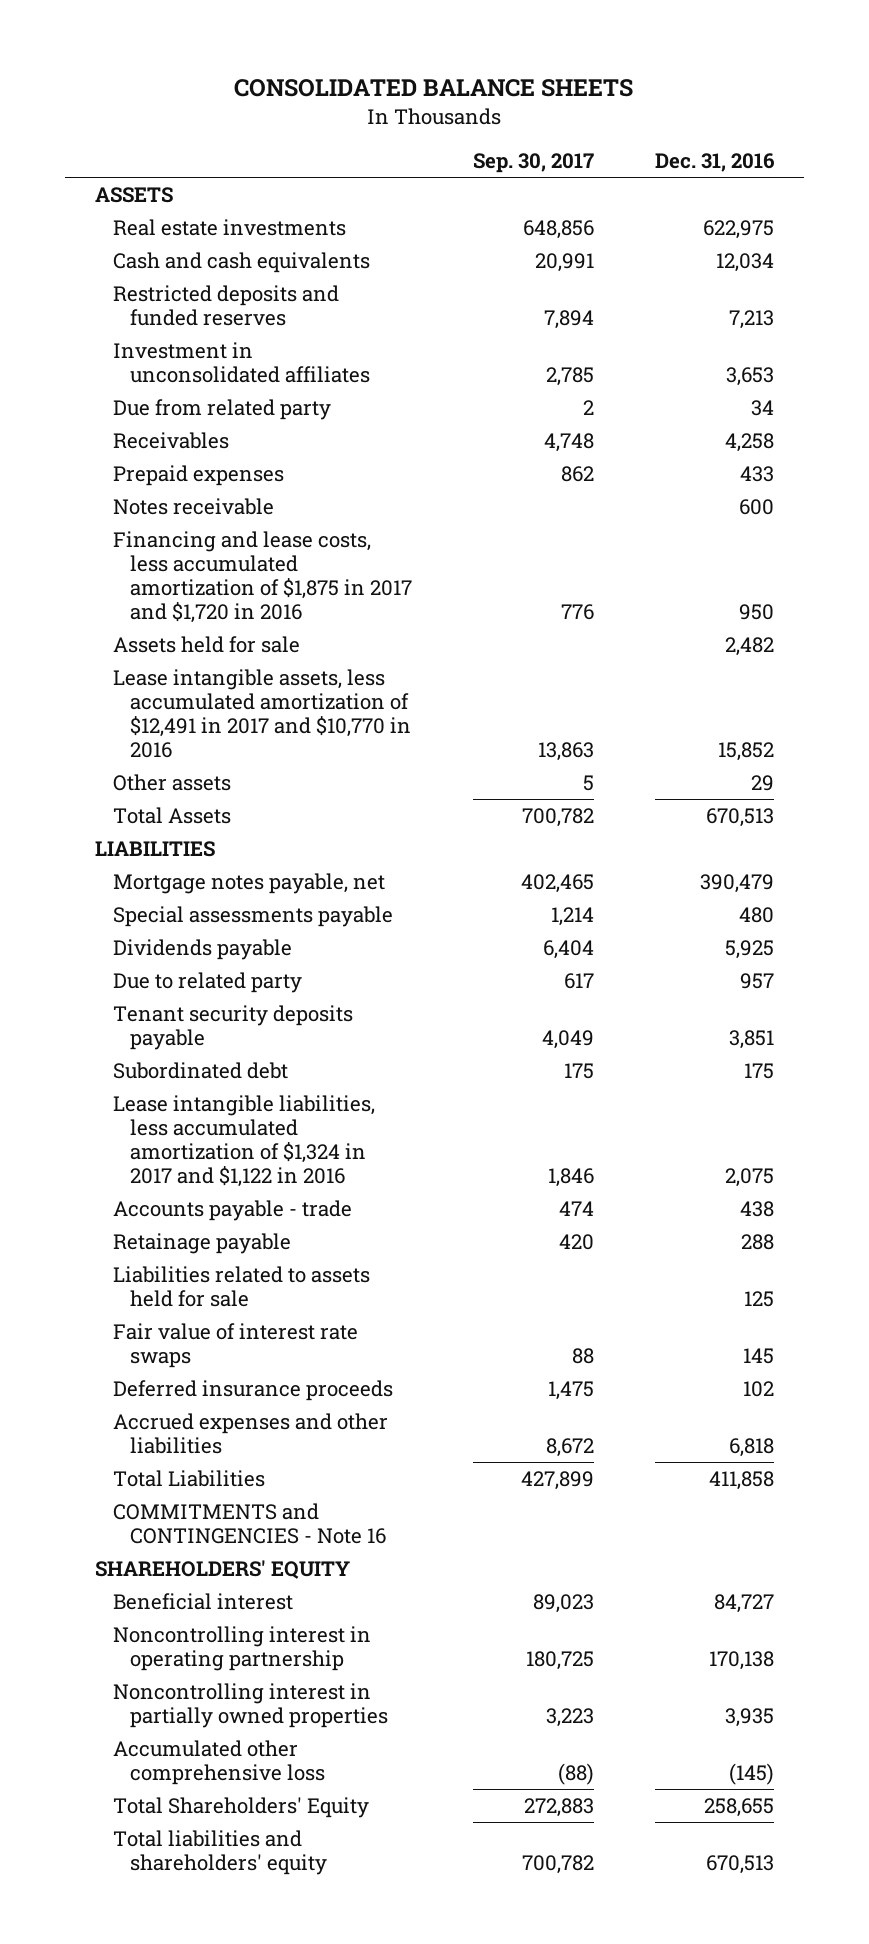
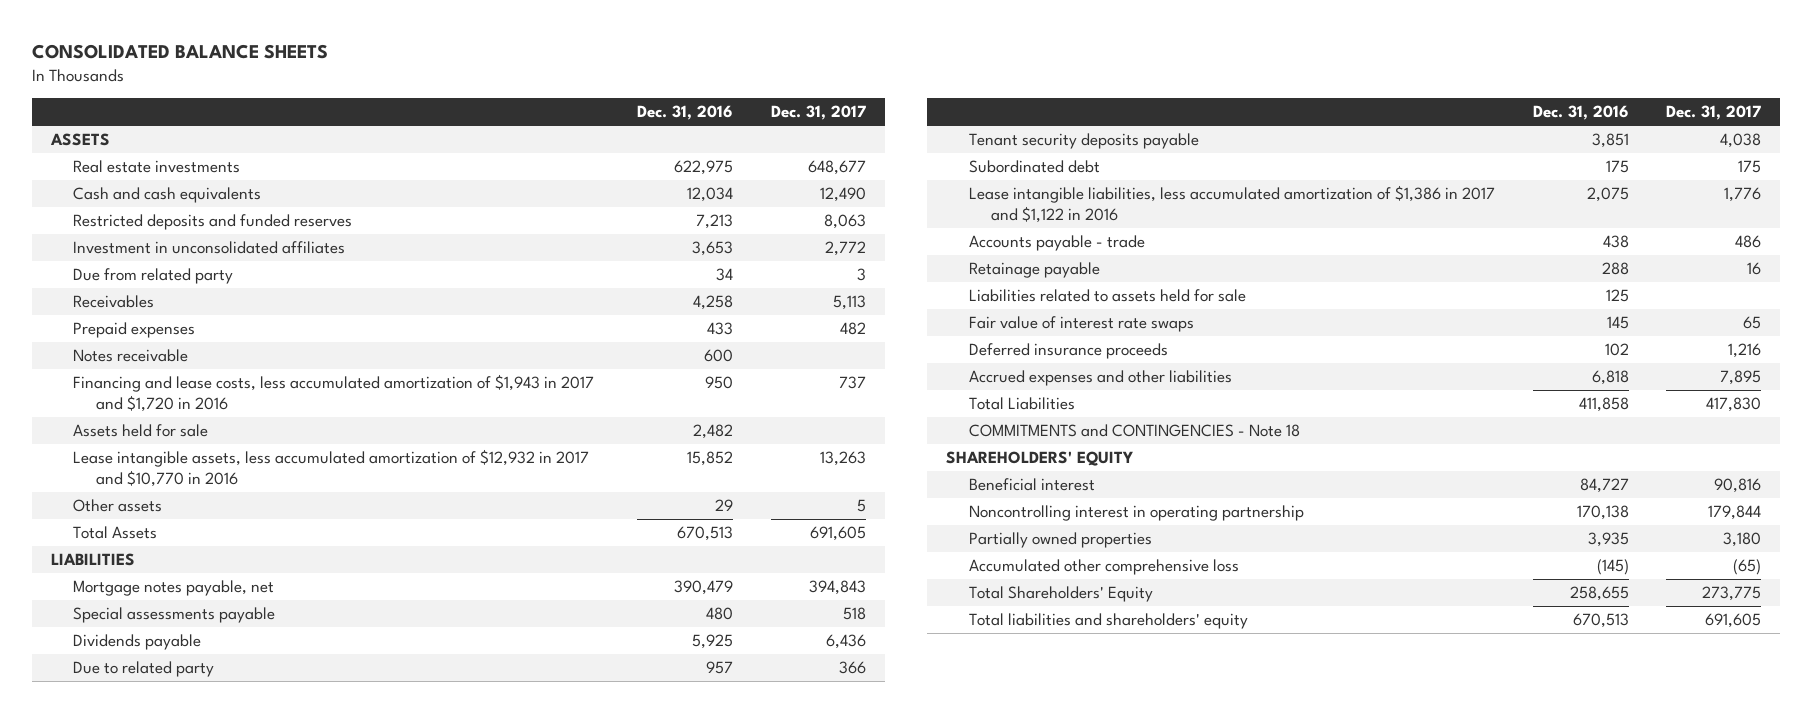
[472,153,594,174] Sep. 30, 2017 -> none
none -> [771,105,867,121] Dec. 31, 2017
[112,530,412,623] Financing and lease costs, less accumulated amortization of $1,875 in 2017 and $1,720 in 2016 -> [73,374,595,413] Financing and lease costs, less accumulated amortization of $1,943 in 2017 and $1,720 in 2016
[112,668,411,758] Lease intangible assets, less accumulated amortization of $12,491 in 2017 and $10,770 in 2016 -> [73,449,590,488] Lease intangible assets, less accumulated amortization of $12,932 in 2017 and $10,770 in 2016
[112,1094,375,1187] Lease intangible liabilities, less accumulated amortization of $1,324 in 2017 and $1,122 in 2016 -> [968,185,1495,224] Lease intangible liabilities, less accumulated amortization of $1,386 in 2017 and $1,122 in 2016
[112,1502,386,1544] COMMITMENTS and CONTINGENCIES - Note 16 -> [968,424,1300,438] COMMITMENTS and CONTINGENCIES - Note 18
[112,1682,388,1728] Noncontrolling interest in partially owned properties -> [968,532,1152,549] Partially owned properties

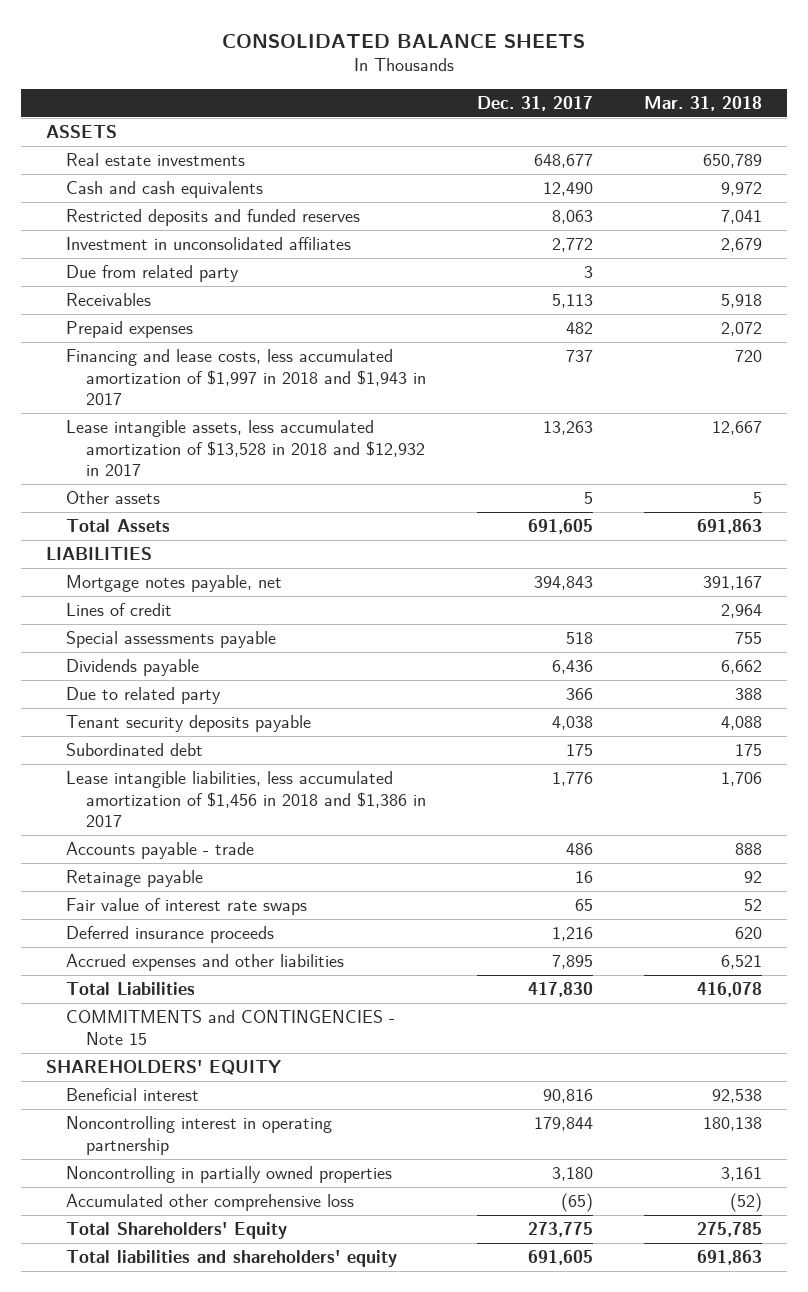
[637,105,734,121] Dec. 31, 2016 -> none
none -> [643,95,762,111] Mar. 31, 2018
[73,349,189,363] Notes receivable -> none
[73,424,209,438] Assets held for sale -> none
[73,374,595,413] Financing and lease costs, less accumulated amortization of $1,943 in 2017 and $1,720 in 2016 -> [66,349,427,406] Financing and lease costs, less accumulated amortization of $1,997 in 2018 and $1,943 in 2017
[73,449,590,488] Lease intangible assets, less accumulated amortization of $12,932 in 2017 and $10,770 in 2016 -> [66,420,426,477] Lease intangible assets, less accumulated amortization of $13,528 in 2018 and $12,932 in 2017
none -> [66,603,173,617] Lines of credit
[968,185,1495,224] Lease intangible liabilities, less accumulated amortization of $1,386 in 2017 and $1,122 in 2016 -> [66,771,427,828] Lease intangible liabilities, less accumulated amortization of $1,456 in 2018 and $1,386 in 2017
[968,289,1246,303] Liabilities related to assets held for sale -> none
[968,424,1300,438] COMMITMENTS and CONTINGENCIES - Note 18 -> [66,1010,396,1045] COMMITMENTS and CONTINGENCIES - Note 15
[968,532,1152,549] Partially owned properties -> [66,1166,393,1184] Noncontrolling in partially owned properties

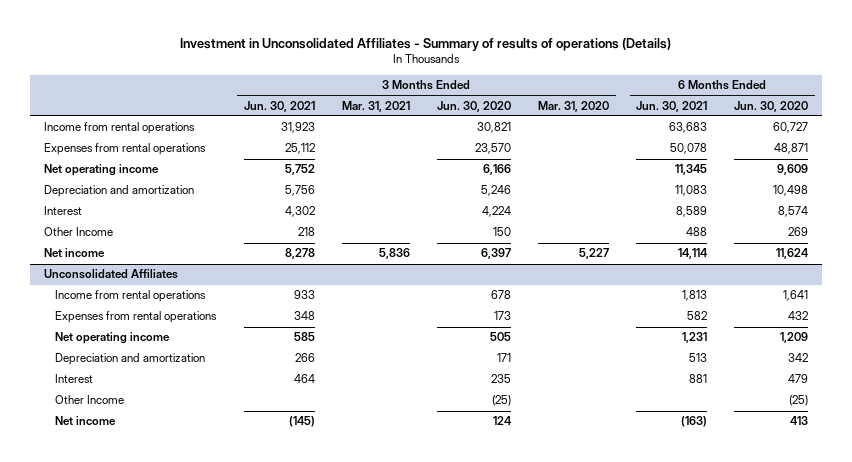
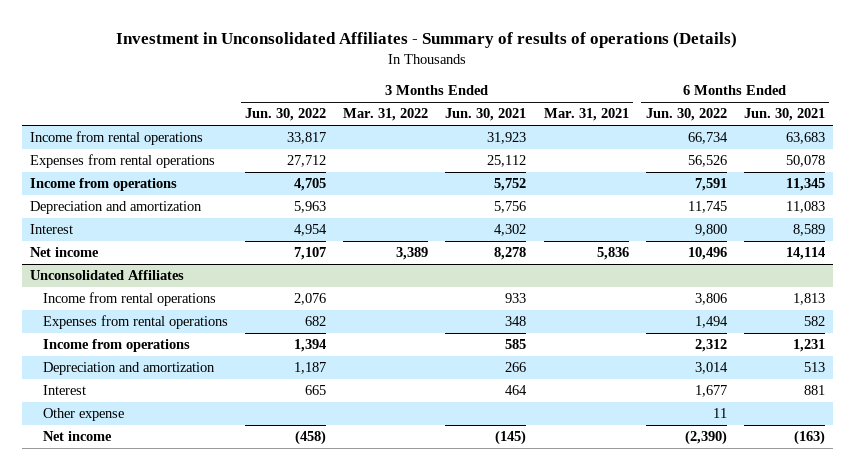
[436,100,511,112] Jun. 30, 2020 -> none
[538,100,610,112] Mar. 31, 2020 -> none
[734,100,809,112] Jun. 30, 2020 -> none
none -> [245,108,327,122] Jun. 30, 2022
none -> [343,108,429,122] Mar. 31, 2022
none -> [645,108,727,122] Jun. 30, 2022
[43,164,159,177] Net operating income -> [30,178,178,192] Income from operations
[43,227,113,237] Other Income -> none
[55,332,171,345] Net operating income -> [42,339,190,353] Income from operations
[55,395,125,405] Other Income -> none
none -> [42,408,124,422] Other expense

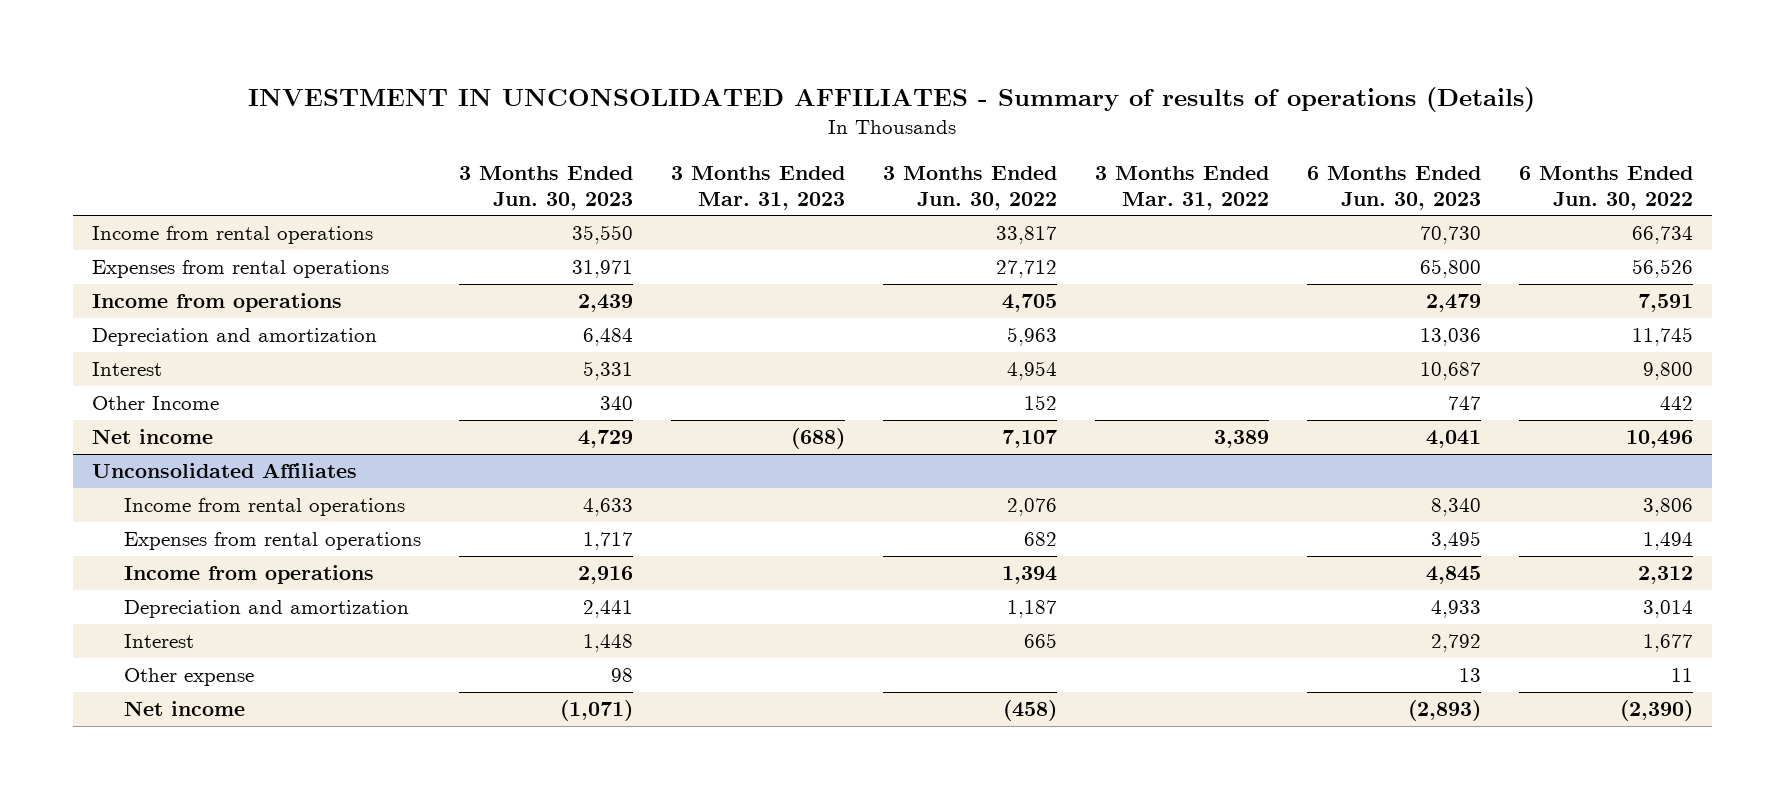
[116,32,738,49] Investment in Unconsolidated Affiliates - Summary of results of operations (Details) -> [248,86,1536,112] INVESTMENT IN UNCONSOLIDATED AFFILIATES - Summary of results of operations (Details)
[445,108,527,122] Jun. 30, 2021 -> none
[543,108,629,122] Mar. 31, 2021 -> none
[743,108,825,122] Jun. 30, 2021 -> none
none -> [458,165,633,210] 3 Months Ended Jun. 30, 2023
none -> [670,165,845,210] 3 Months Ended Mar. 31, 2023
none -> [1306,165,1481,210] 6 Months Ended Jun. 30, 2023
none -> [91,396,219,411] Other Income

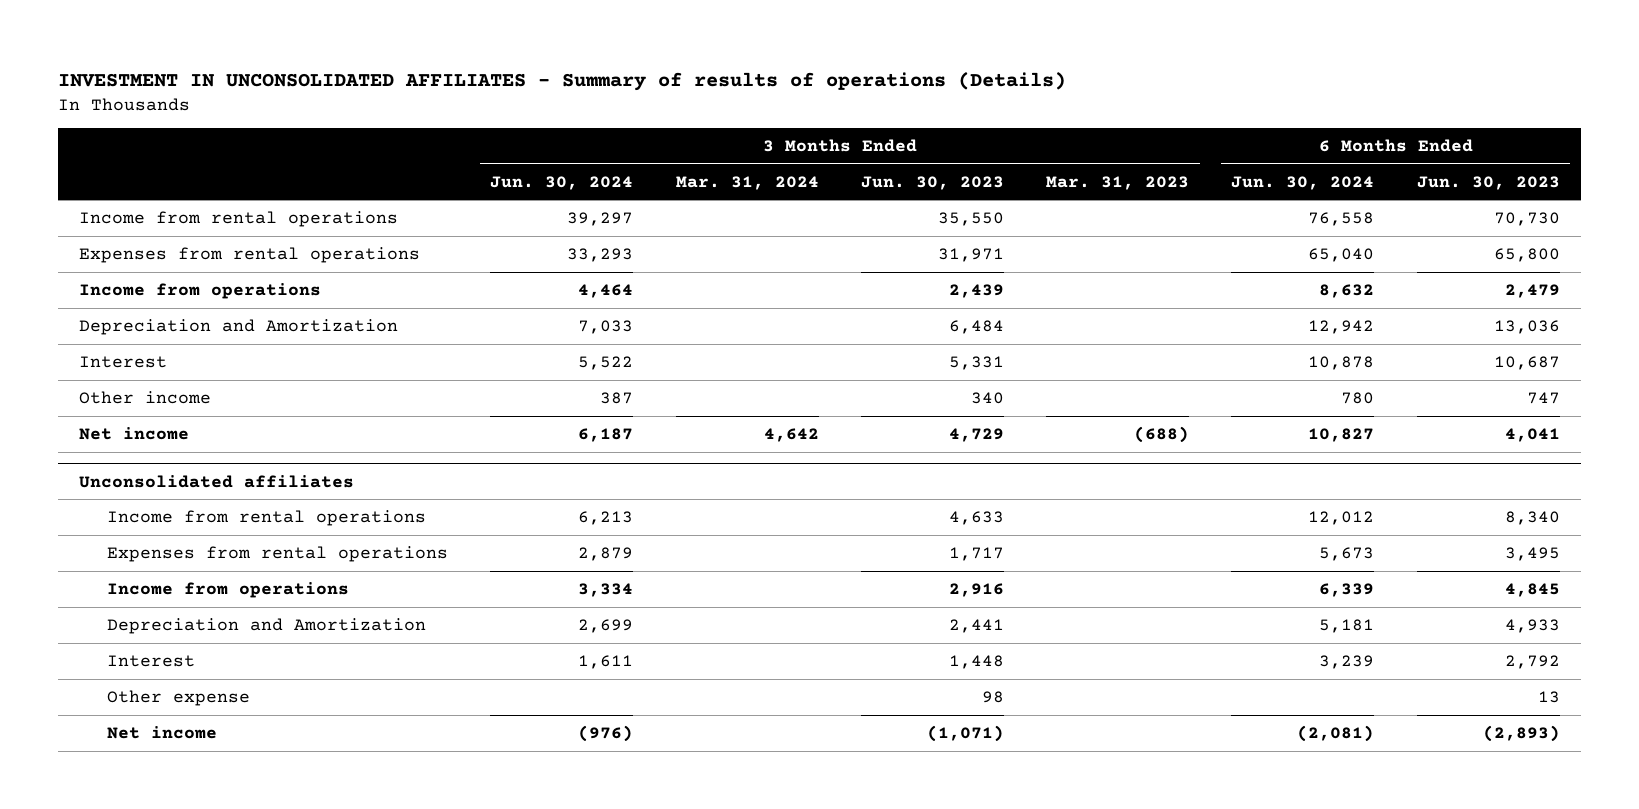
[882,165,1057,210] 3 Months Ended Jun. 30, 2022 -> none
[1094,165,1269,210] 3 Months Ended Mar. 31, 2022 -> none
[1518,165,1693,210] 6 Months Ended Jun. 30, 2022 -> none
none -> [490,175,634,190] Jun. 30, 2024
none -> [675,175,819,190] Mar. 31, 2024
none -> [1231,175,1375,190] Jun. 30, 2024
[91,328,377,347] Depreciation and amortization -> [79,319,399,336] Depreciation and Amortization
[91,396,219,411] Other Income -> [79,391,212,405] Other income
[91,463,357,479] Unconsolidated Affiliates -> [79,474,355,488] Unconsolidated affiliates
[124,600,410,619] Depreciation and amortization -> [106,618,426,635] Depreciation and Amortization

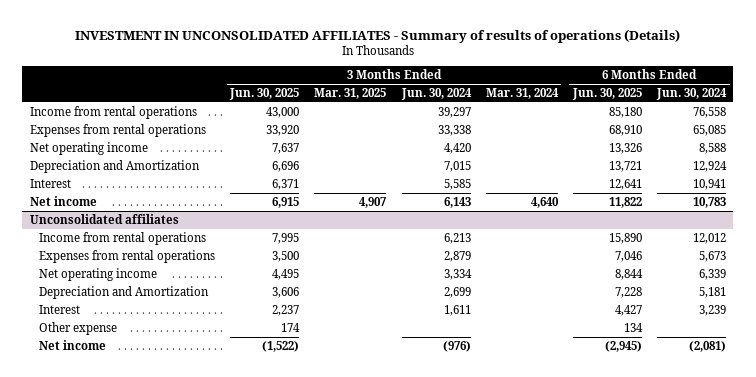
[860,175,1004,190] Jun. 30, 2023 -> none
[1046,175,1190,190] Mar. 31, 2023 -> none
[1416,175,1560,190] Jun. 30, 2023 -> none
none -> [229,88,300,101] Jun. 30, 2025
none -> [314,88,387,100] Mar. 31, 2025
none -> [571,88,642,101] Jun. 30, 2025
[79,391,212,405] Other income -> none
[567,248,634,263] 33,293 -> [437,124,471,136] 33,338
[1308,248,1375,263] 65,040 -> [692,124,726,136] 65,085
[79,283,322,300] Income from operations -> [29,141,148,155] Net operating income
[578,284,634,299] 4,464 -> [443,142,471,154] 4,420
[1319,284,1375,299] 8,632 -> [698,142,726,154] 8,588
[578,320,634,335] 7,033 -> [443,160,471,172] 7,015
[1308,320,1375,335] 12,942 -> [692,160,727,172] 12,924
[578,356,634,371] 5,522 -> [443,178,471,190] 5,585
[1308,356,1375,371] 10,878 -> [692,178,726,190] 10,941
[578,428,634,443] 6,187 -> [443,196,471,208] 6,143
[763,428,819,443] 4,642 -> [530,196,559,208] 4,640
[1308,428,1375,443] 10,827 -> [692,196,726,208] 10,783
[106,582,349,599] Income from operations -> [39,267,158,281] Net operating income

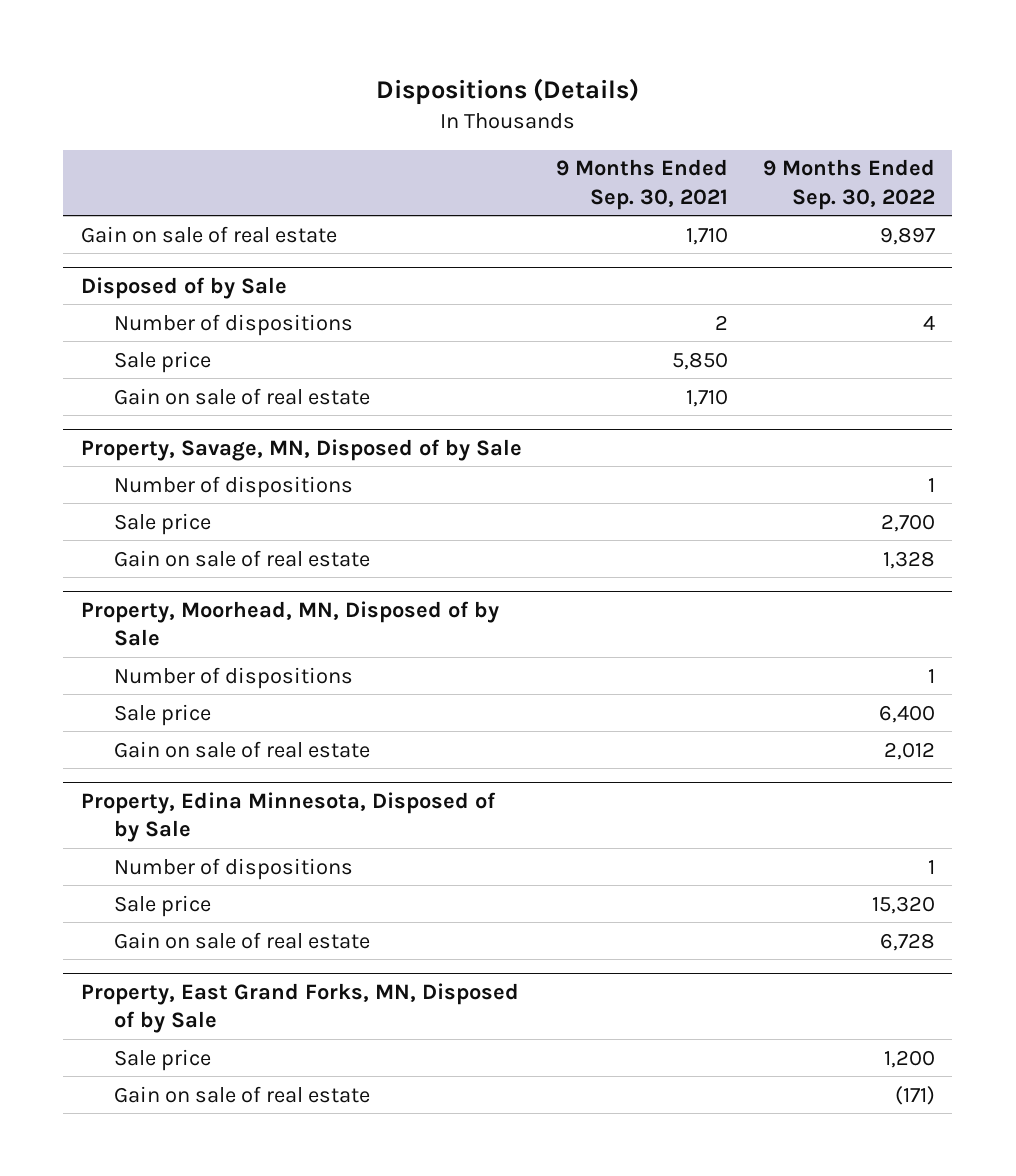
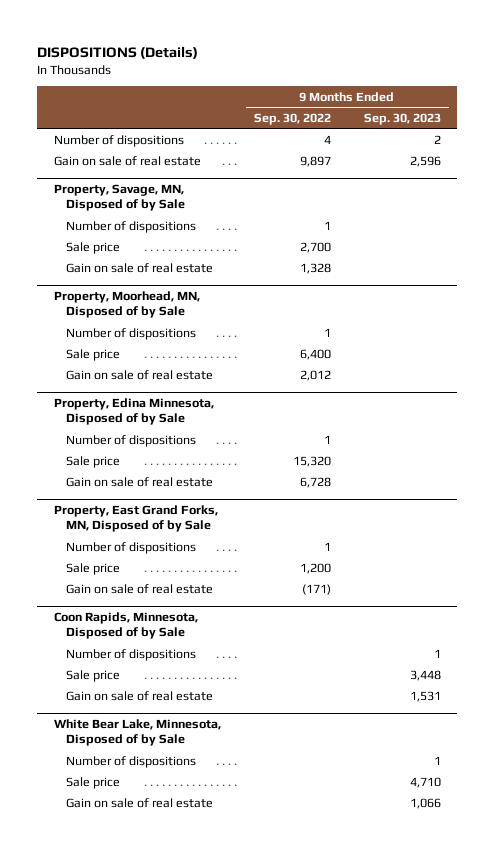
[375,77,639,105] Dispositions (Details) -> [37,45,199,59] DISPOSITIONS (Details)
[556,159,729,210] 9 Months Ended Sep. 30, 2021 -> none
none -> [363,112,441,125] Sep. 30, 2023
[80,276,287,299] Disposed of by Sale -> none
[113,350,211,373] Sale price -> none
[113,387,370,405] Gain on sale of real estate -> none
[80,225,337,243] Gain on sale of real estate -> [53,155,201,166] Gain on sale of real estate
none -> [66,541,197,554] Number of dispositions
none -> [53,612,198,640] Coon Rapids, Minnesota, Disposed of by Sale
none -> [66,648,197,661] Number of dispositions
none -> [66,669,121,682] Sale price
none -> [66,690,214,701] Gain on sale of real estate
none -> [53,719,221,747] White Bear Lake, Minnesota, Disposed of by Sale
none -> [66,755,197,768] Number of dispositions
none -> [66,776,121,789] Sale price
none -> [66,797,214,808] Gain on sale of real estate

